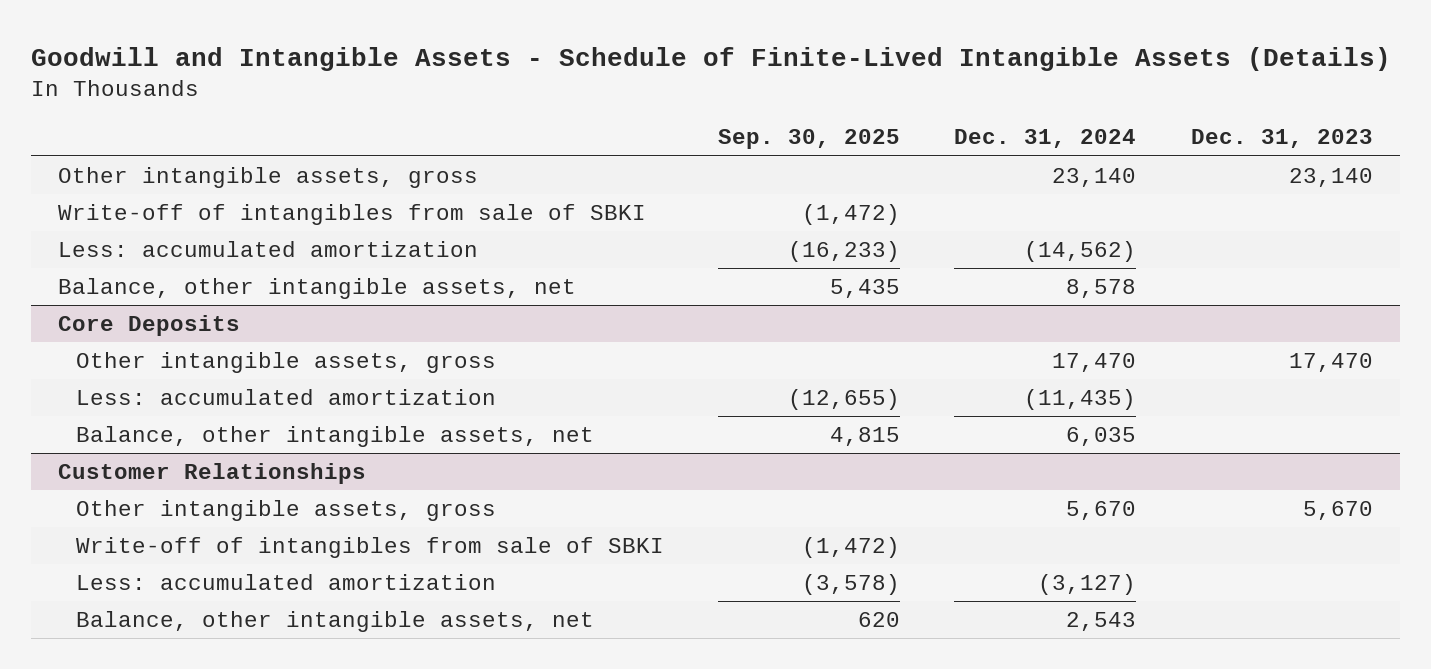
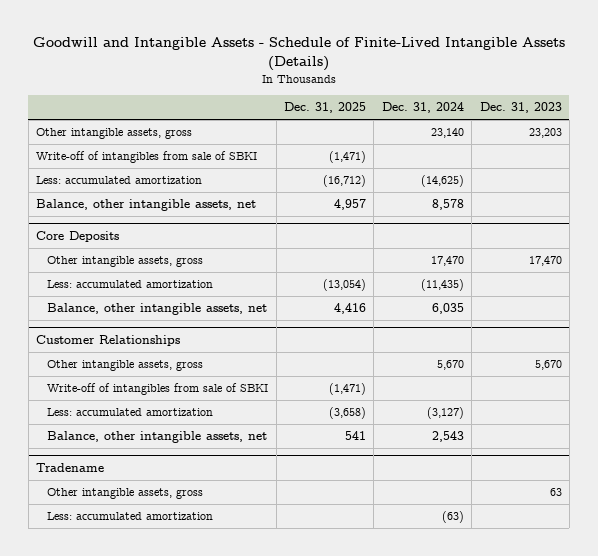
[718,129,901,150] Sep. 30, 2025 -> none
none -> [283,102,366,114] Dec. 31, 2025
[1288,168,1373,188] 23,140 -> [528,128,562,139] 23,203
[1024,241,1137,263] (14,562) -> [420,175,464,188] (14,625)
none -> [36,463,105,473] Tradename
none -> [47,488,204,500] Other intangible assets, gross
none -> [47,512,214,521] Less: accumulated amortization

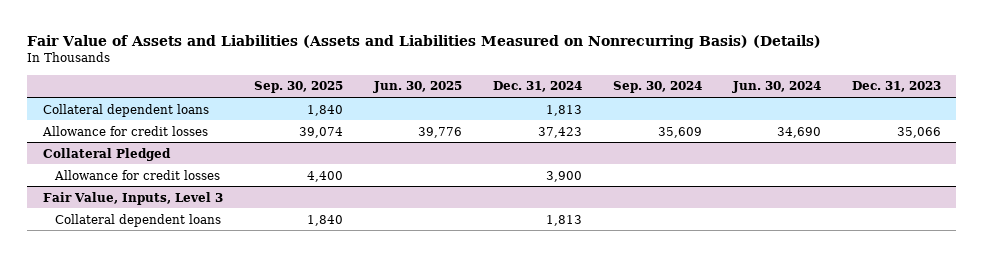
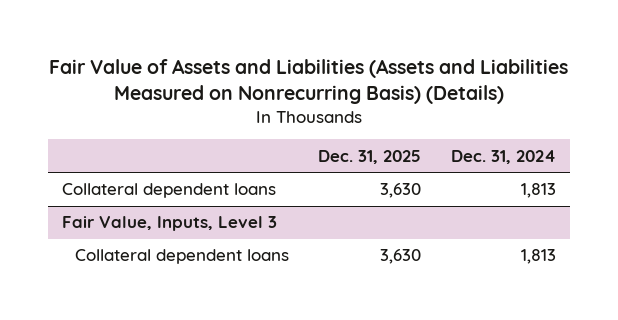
[253,81,343,94] Sep. 30, 2025 -> none
[372,81,462,94] Jun. 30, 2025 -> none
[612,81,702,94] Sep. 30, 2024 -> none
[731,81,821,94] Jun. 30, 2024 -> none
[851,81,941,93] Dec. 31, 2023 -> none
none -> [318,149,422,164] Dec. 31, 2025
[41,125,208,136] Allowance for credit losses -> none
[42,147,171,161] Collateral Pledged -> none
[53,169,220,180] Allowance for credit losses -> none

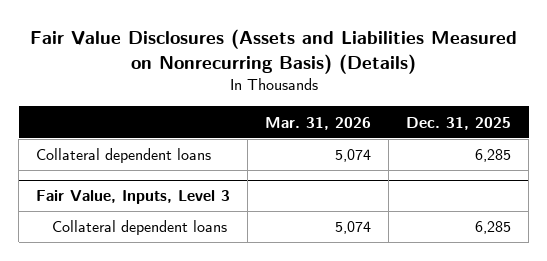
[48,58,568,104] Fair Value of Assets and Liabilities (Assets and Liabilities Measured on Nonrecurring Basis) (Details) -> [29,28,517,74] Fair Value Disclosures (Assets and Liabilities Measured on Nonrecurring Basis) (Details)
[450,149,556,164] Dec. 31, 2024 -> none
none -> [265,116,372,130] Mar. 31, 2026
[380,183,422,199] 3,630 -> [475,149,512,163] 6,285
[380,249,422,265] 3,630 -> [475,221,512,235] 6,285

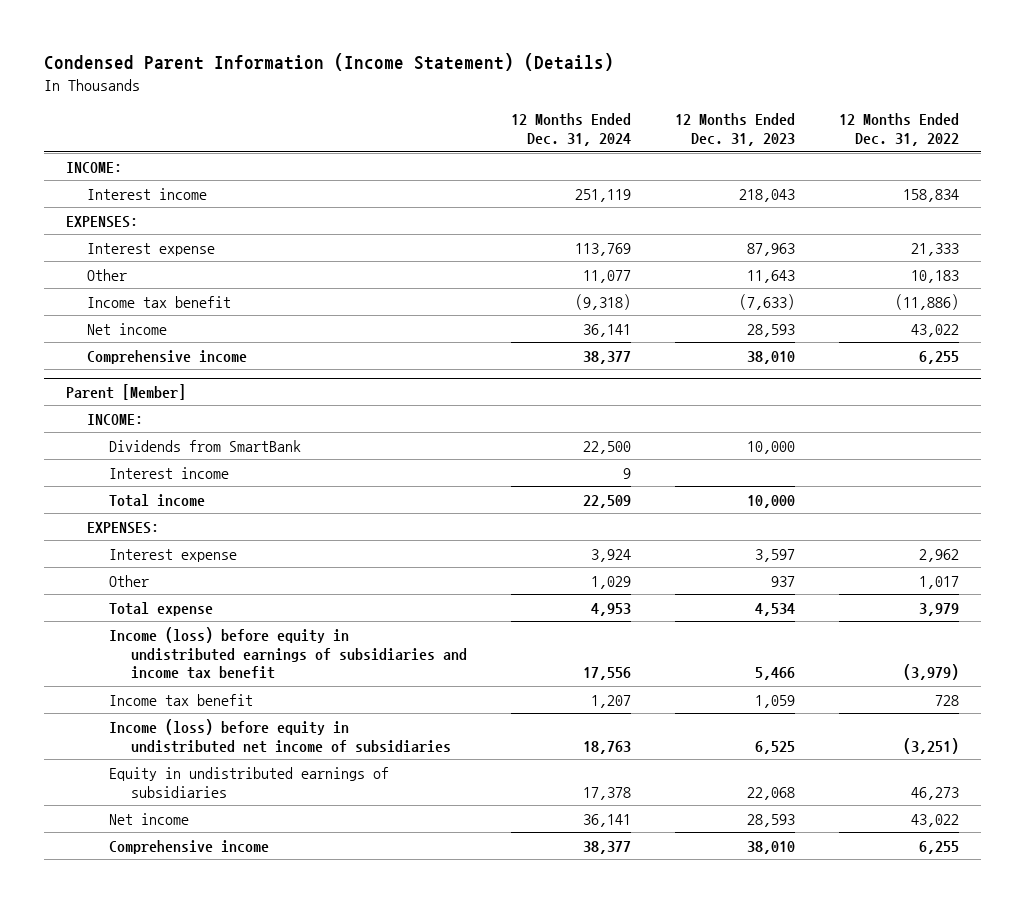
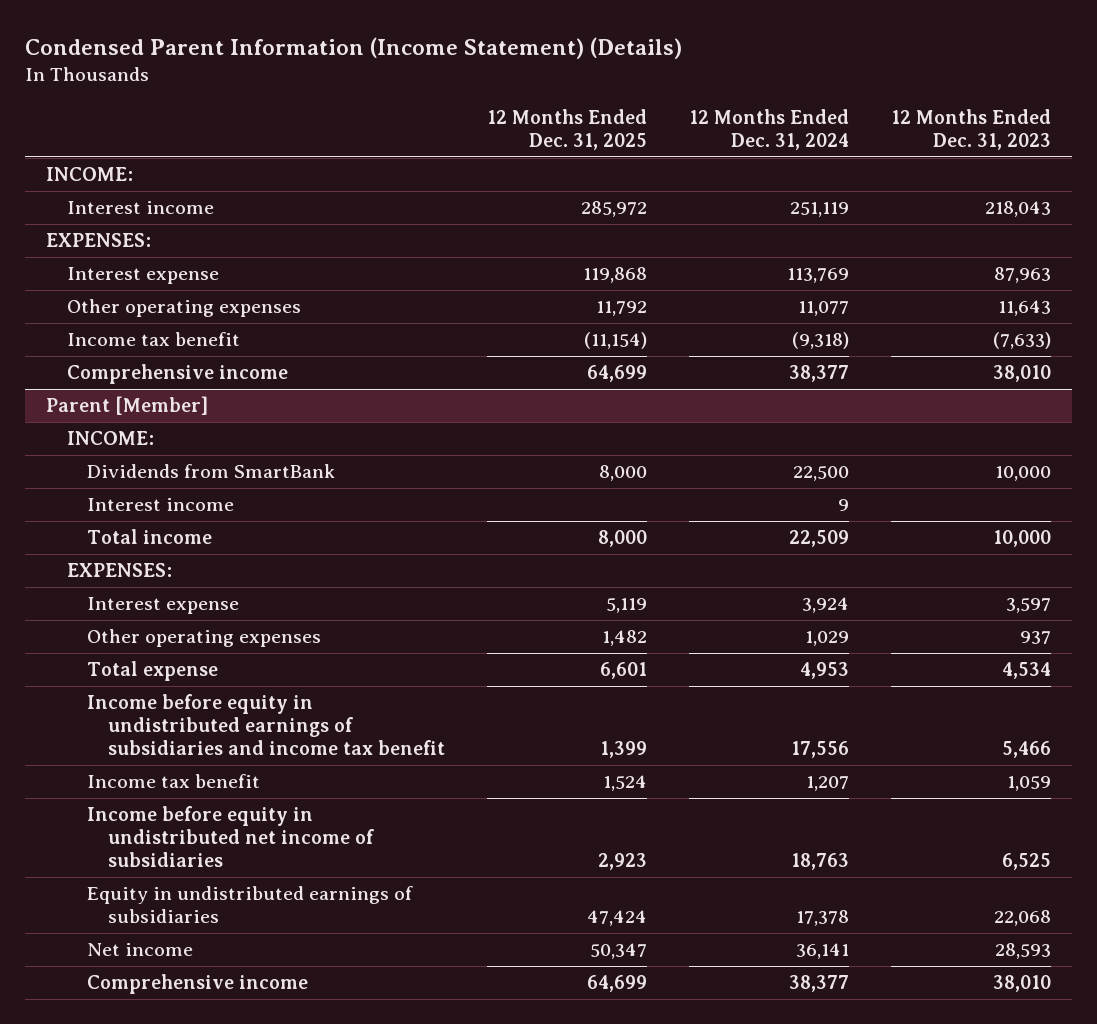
[838,113,959,147] 12 Months Ended Dec. 31, 2022 -> none
none -> [487,108,648,150] 12 Months Ended Dec. 31, 2025
[87,268,128,281] Other -> [66,299,301,318] Other operating expenses
[87,322,168,335] Net income -> none
[108,574,149,587] Other -> [87,629,322,648] Other operating expenses
[108,626,467,680] Income (loss) before equity in undistributed earnings of subsidiaries and income tax benefit -> [87,694,446,755] Income before equity in undistributed earnings of subsidiaries and income tax benefit
[108,718,451,753] Income (loss) before equity in undistributed net income of subsidiaries -> [87,806,375,867] Income before equity in undistributed net income of subsidiaries

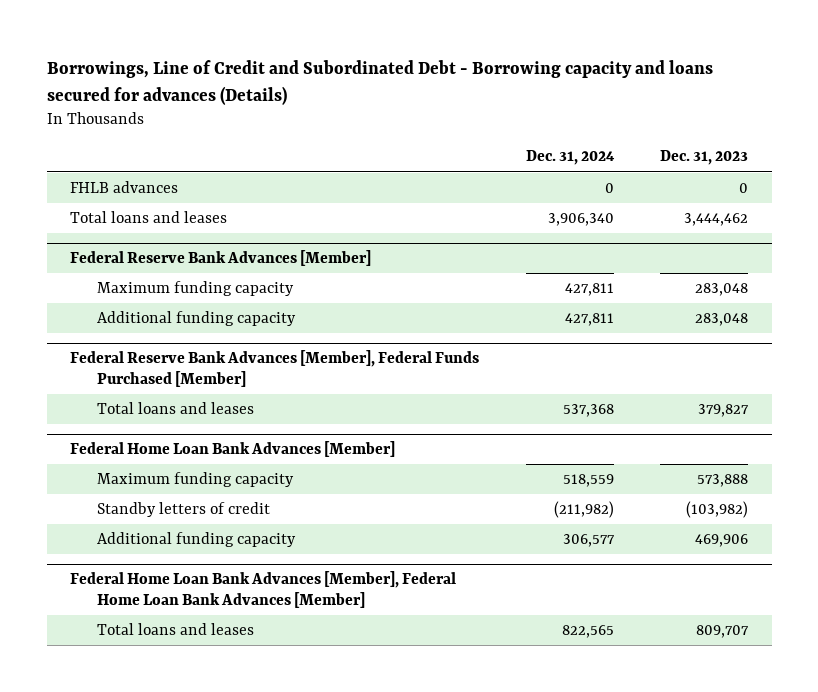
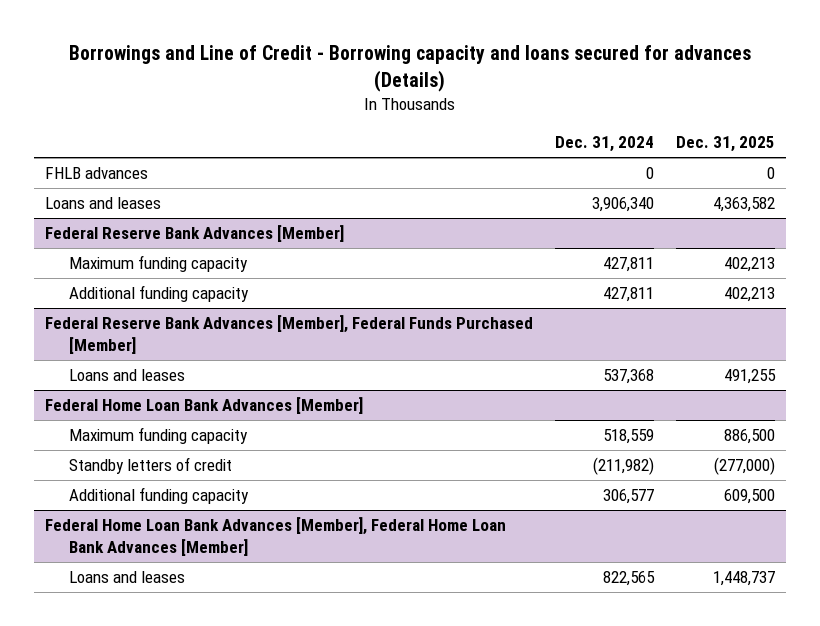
[46,59,713,105] Borrowings, Line of Credit and Subordinated Debt - Borrowing capacity and loans secured for advances (Details) -> [68,45,751,92] Borrowings and Line of Credit - Borrowing capacity and loans secured for advances (Details)
[660,150,749,166] Dec. 31, 2023 -> none
none -> [676,136,776,153] Dec. 31, 2025
[69,210,227,223] Total loans and leases -> [44,197,161,210] Loans and leases
[96,401,254,414] Total loans and leases -> [69,369,186,382] Loans and leases
[96,622,254,635] Total loans and leases -> [69,571,186,584] Loans and leases

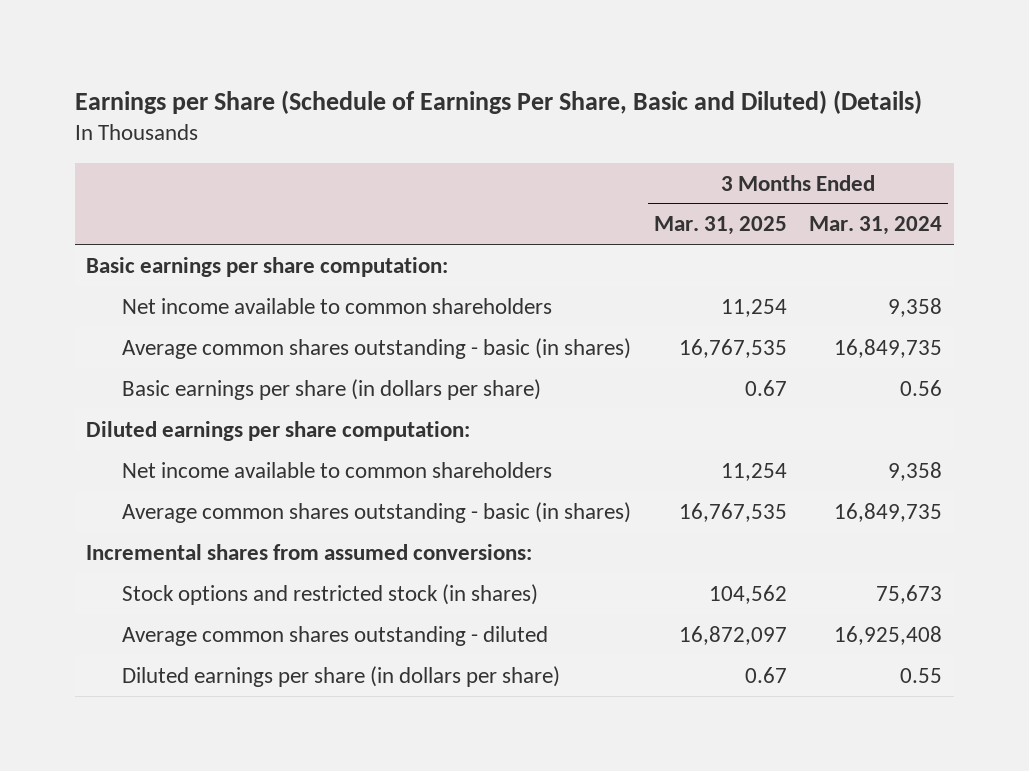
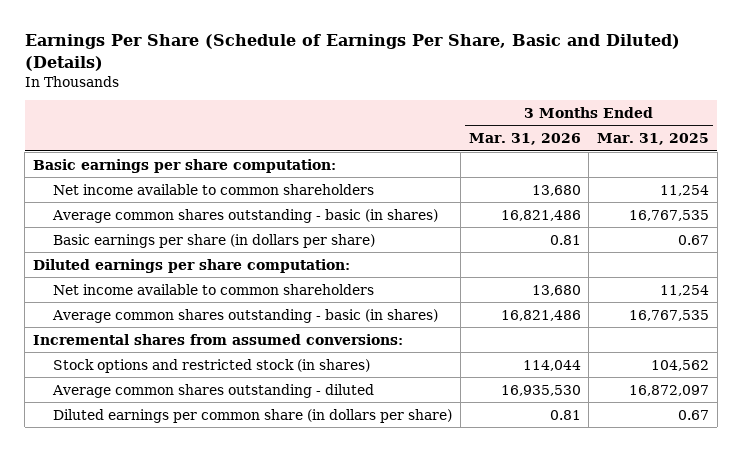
[74,89,922,114] Earnings per Share (Schedule of Earnings Per Share, Basic and Diluted) (Details) -> [24,34,680,71] Earnings Per Share (Schedule of Earnings Per Share, Basic and Diluted) (Details)
[809,216,943,236] Mar. 31, 2024 -> none
none -> [468,133,581,146] Mar. 31, 2026
[122,665,561,687] Diluted earnings per share (in dollars per share) -> [53,408,453,423] Diluted earnings per common share (in dollars per share)

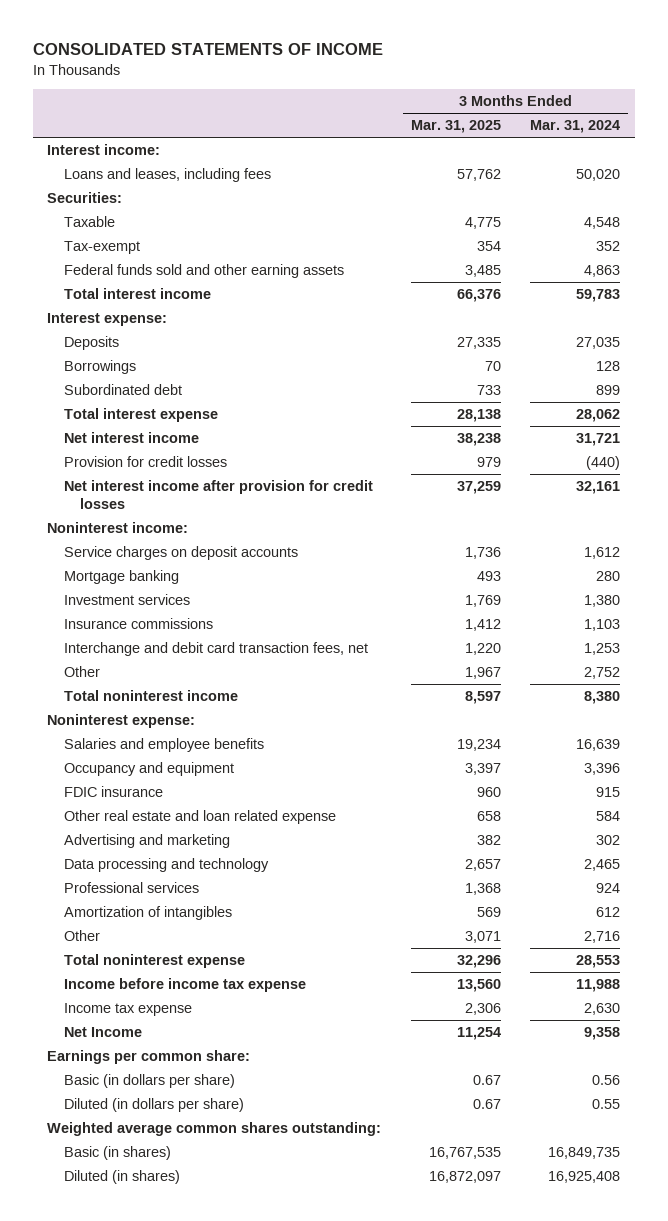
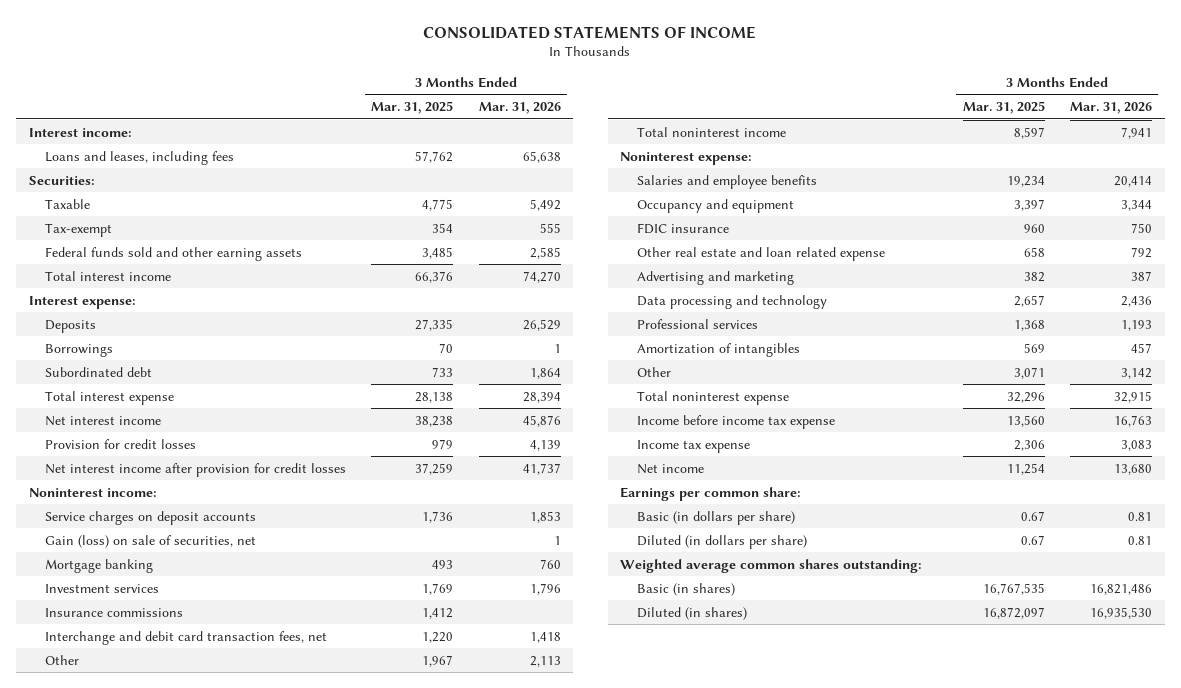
[530,120,621,134] Mar. 31, 2024 -> none
none -> [478,102,561,115] Mar. 31, 2026
none -> [45,534,257,548] Gain (loss) on sale of securities, net
[63,1027,142,1038] Net Income -> [636,463,704,474] Net income

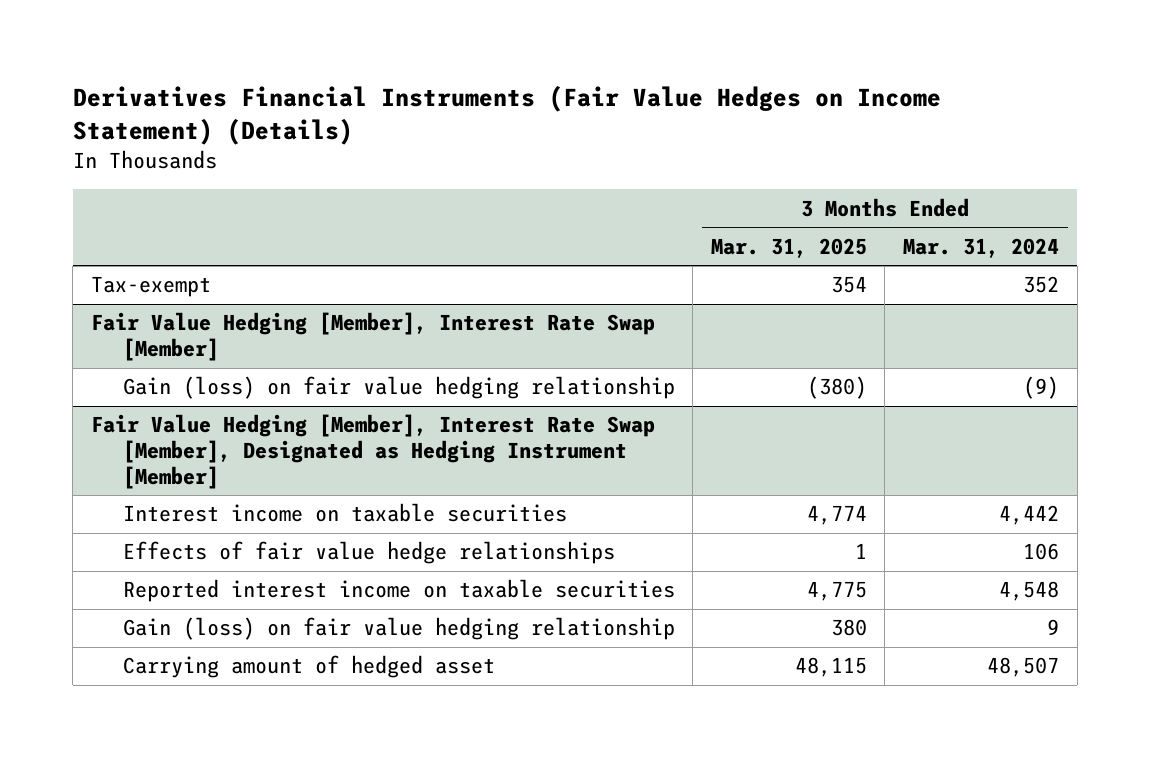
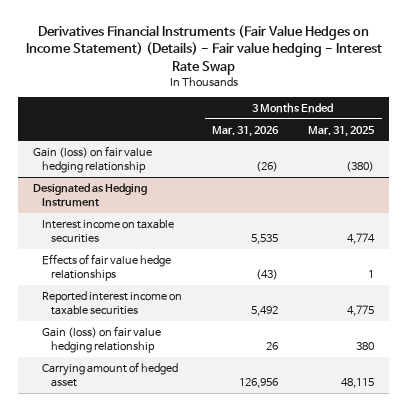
[72,85,941,146] Derivatives Financial Instruments (Fair Value Hedges on Income Statement) (Details) -> [25,24,382,75] Derivatives Financial Instruments (Fair Value Hedges on Income Statement) (Details) - Fair value hedging - Interest Rate Swap
[903,237,1060,258] Mar. 31, 2024 -> none
none -> [212,125,280,137] Mar. 31, 2026
[90,276,211,298] Tax-exempt -> none
[90,312,655,362] Fair Value Hedging [Member], Interest Rate Swap [Member] -> none
[90,414,655,490] Fair Value Hedging [Member], Interest Rate Swap [Member], Designated as Hedging Instrument [Member] -> none
none -> [33,182,148,208] Designated as Hedging Instrument

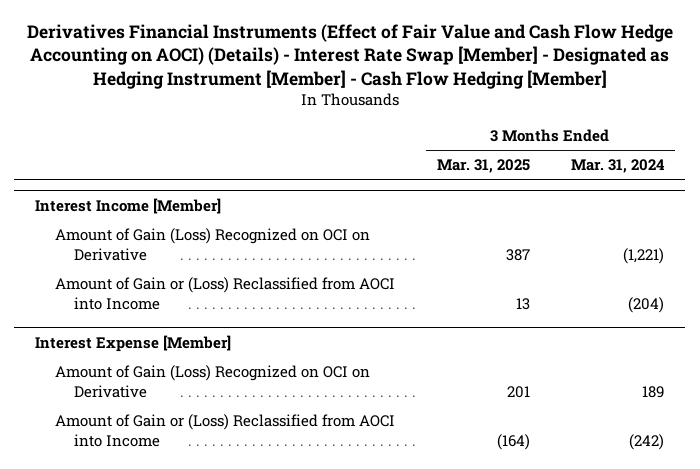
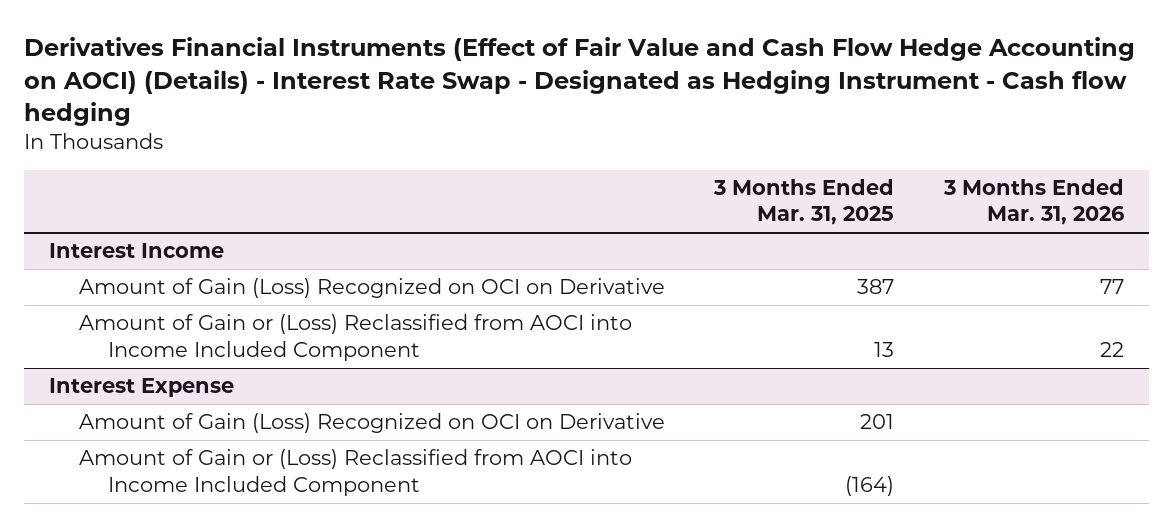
[26,23,673,89] Derivatives Financial Instruments (Effect of Fair Value and Cash Flow Hedge Accounting on AOCI) (Details) - Interest Rate Swap [Member] - Designated as Hedging Instrument [Member] - Cash Flow Hedging [Member] -> [24,37,1136,126] Derivatives Financial Instruments (Effect of Fair Value and Cash Flow Hedge Accounting on AOCI) (Details) - Interest Rate Swap - Designated as Hedging Instrument - Cash flow hedging
[571,159,666,174] Mar. 31, 2024 -> none
none -> [943,179,1125,226] 3 Months Ended Mar. 31, 2026
[35,198,222,215] Interest Income [Member] -> [49,243,225,259] Interest Income
[54,277,395,310] Amount of Gain or (Loss) Reclassified from AOCI into Income -> [78,314,632,361] Amount of Gain or (Loss) Reclassified from AOCI into Income Included Component
[35,335,232,353] Interest Expense [Member] -> [49,378,235,398] Interest Expense
[54,414,395,447] Amount of Gain or (Loss) Reclassified from AOCI into Income -> [78,449,632,496] Amount of Gain or (Loss) Reclassified from AOCI into Income Included Component

